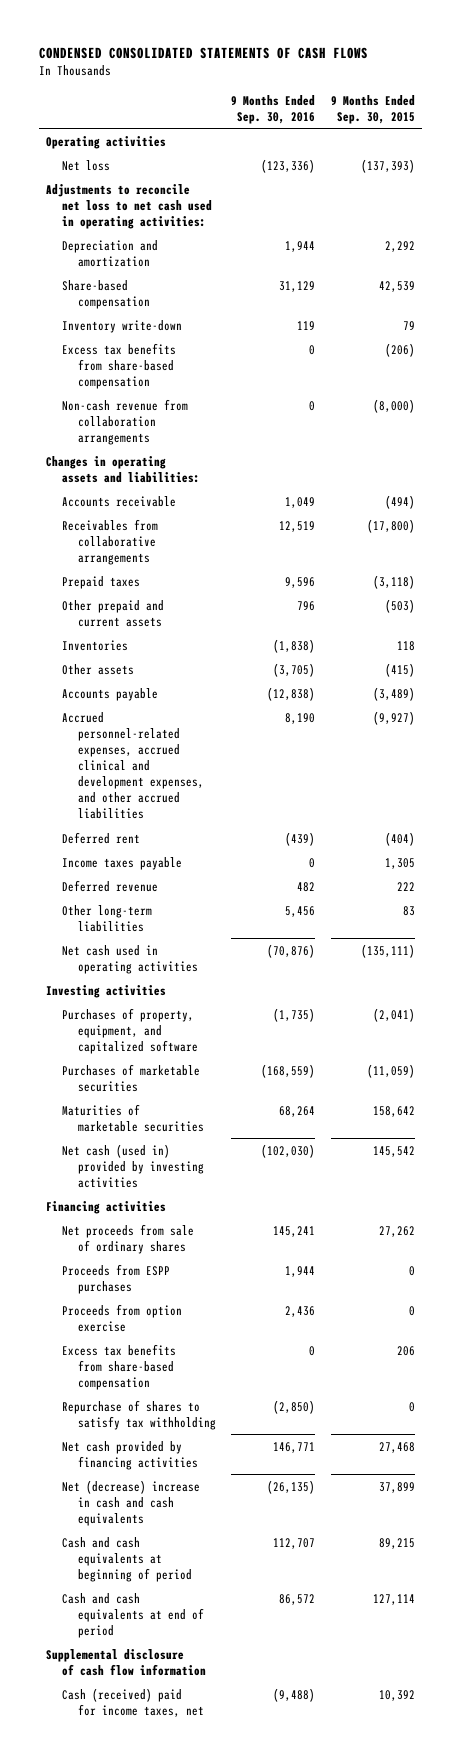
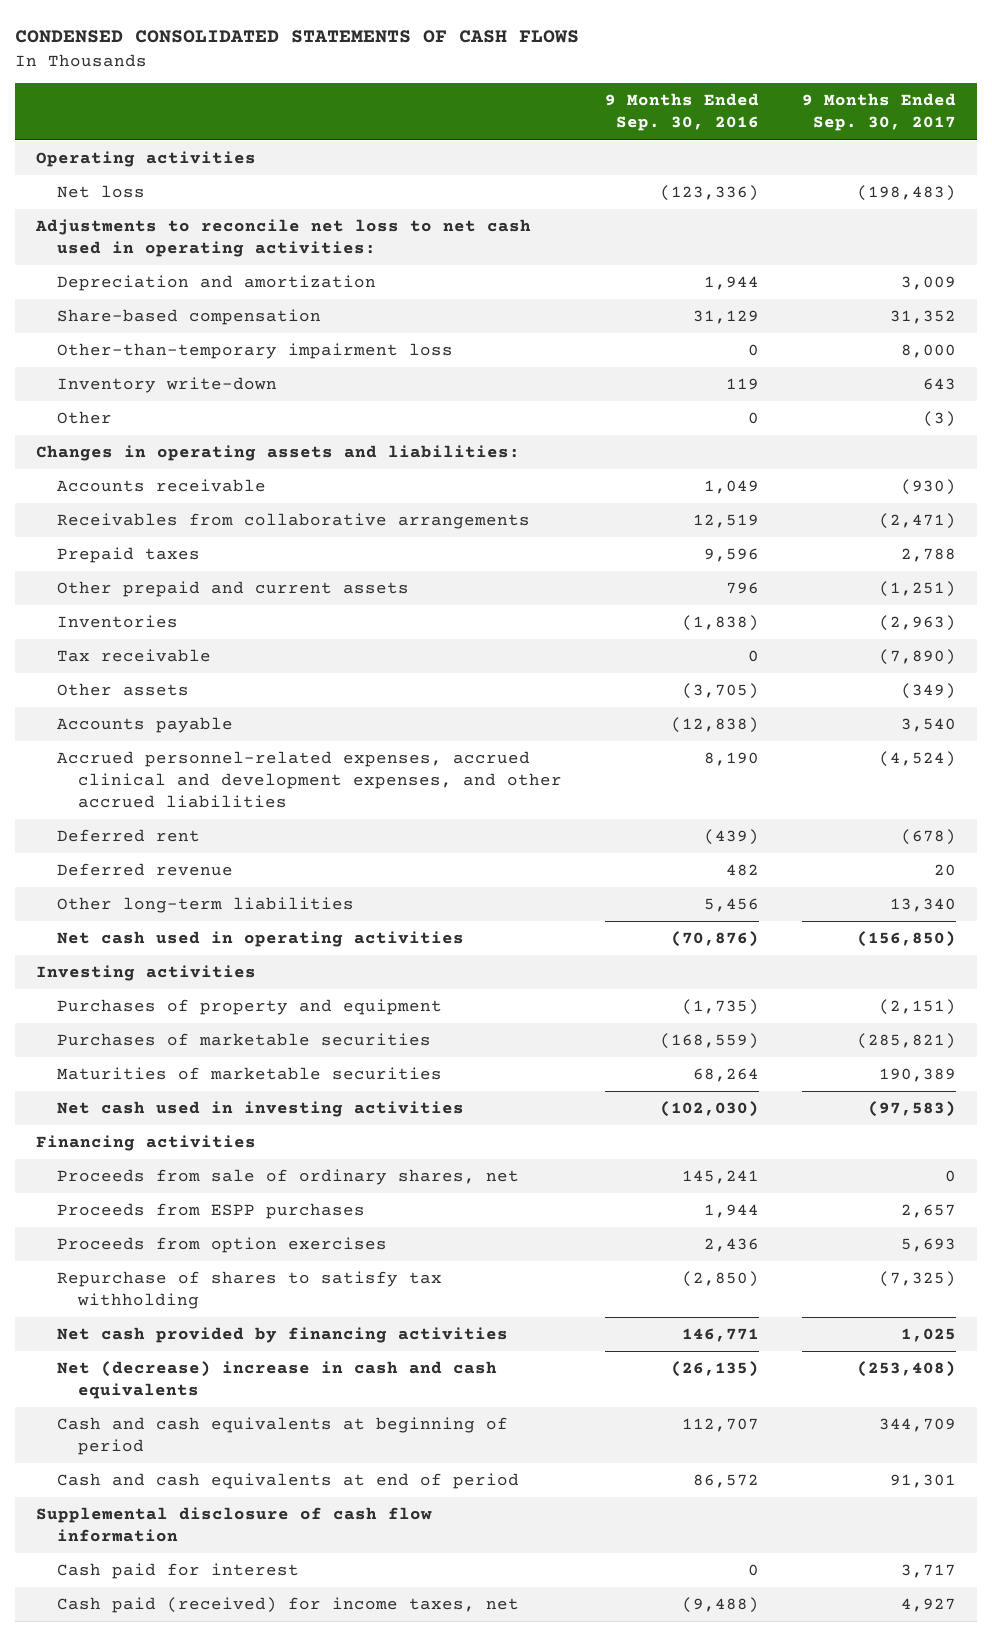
[330,94,415,124] 9 Months Ended Sep. 30, 2015 -> none
none -> [801,93,956,132] 9 Months Ended Sep. 30, 2017
none -> [57,343,454,360] Other-than-temporary impairment loss
[62,342,177,389] Excess tax benefits from share-based compensation -> none
[62,398,189,445] Non-cash revenue from collaboration arrangements -> none
none -> [57,411,113,425] Other
none -> [57,649,212,663] Tax receivable
[62,856,183,870] Income taxes payable -> none
[62,1007,198,1054] Purchases of property, equipment, and capitalized software -> [57,999,443,1016] Purchases of property and equipment
[62,1143,204,1188] Net cash (used in) provided by investing activities -> [57,1101,465,1118] Net cash used in investing activities
[62,1223,195,1254] Net proceeds from sale of ordinary shares -> [57,1169,520,1186] Proceeds from sale of ordinary shares, net
[62,1343,177,1390] Excess tax benefits from share-based compensation -> none
[62,1303,183,1332] Proceeds from option exercise -> [57,1237,388,1254] Proceeds from option exercises
none -> [57,1563,300,1580] Cash paid for interest
[62,1687,204,1717] Cash (received) paid for income taxes, net -> [57,1597,520,1614] Cash paid (received) for income taxes, net

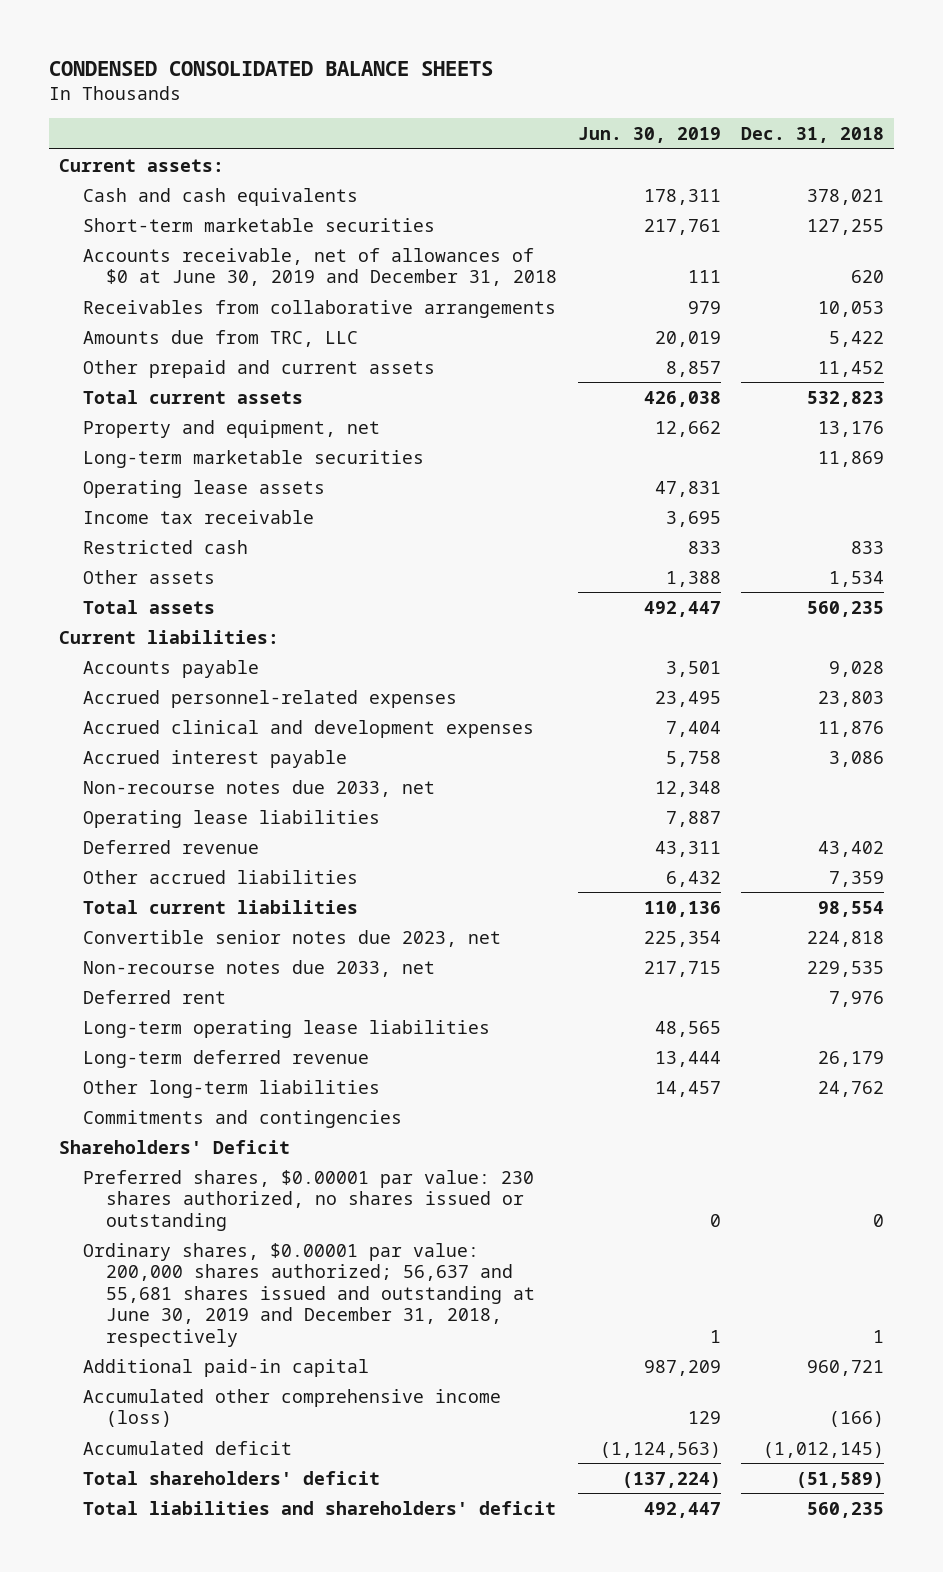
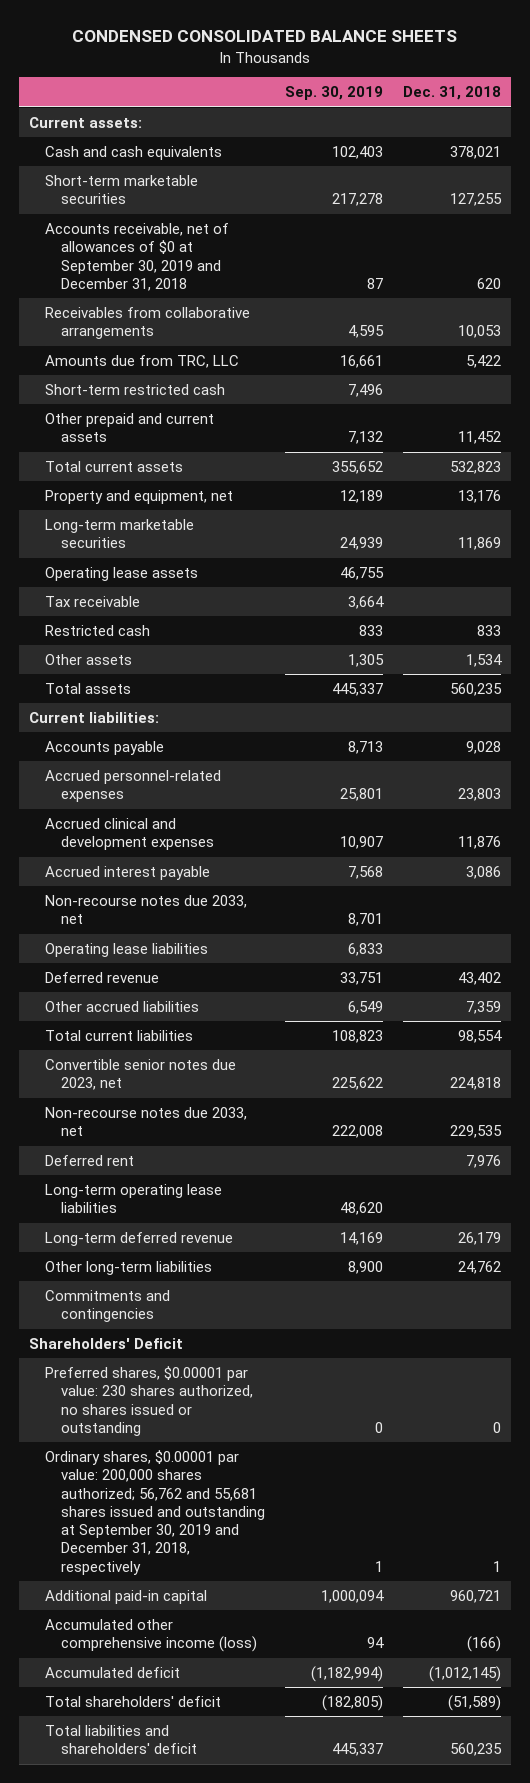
[577,126,721,143] Jun. 30, 2019 -> none
none -> [285,86,384,101] Sep. 30, 2019
[82,247,558,287] Accounts receivable, net of allowances of $0 at June 30, 2019 and December 31, 2018 -> [45,222,230,291] Accounts receivable, net of allowances of $0 at September 30, 2019 and December 31, 2018
none -> [45,383,226,395] Short-term restricted cash
[82,509,314,524] Income tax receivable -> [45,595,141,607] Tax receivable
[82,1242,536,1347] Ordinary shares, $0.00001 par value: 200,000 shares authorized; 56,637 and 55,681 shares issued and outstanding at June 30, 2019 and December 31, 2018, respectively -> [45,1449,266,1575] Ordinary shares, $0.00001 par value: 200,000 shares authorized; 56,762 and 55,681 shares issued and outstanding at September 30, 2019 and December 31, 2018, respectively

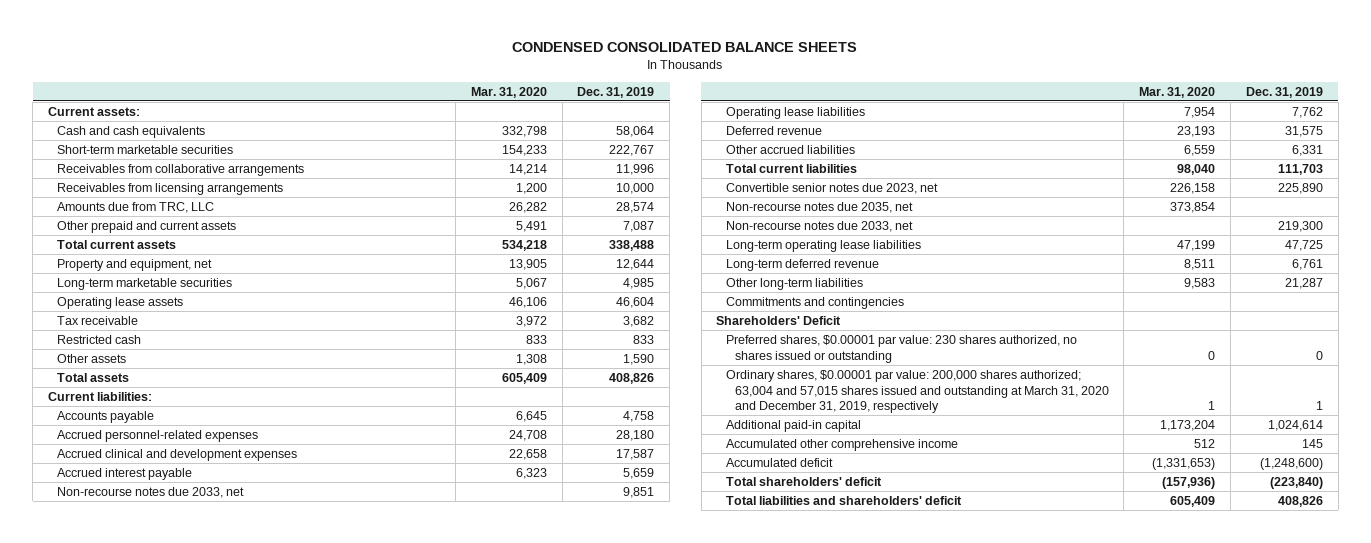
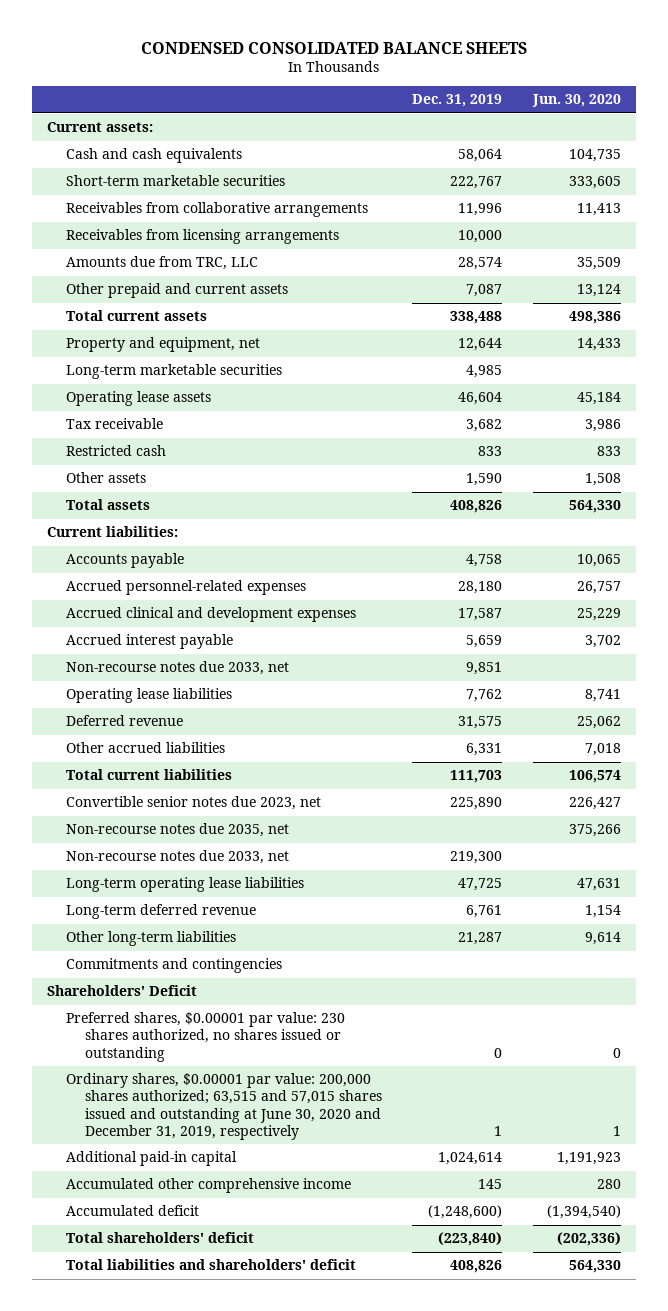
[470,86,547,98] Mar. 31, 2020 -> none
none -> [531,94,621,108] Jun. 30, 2020
[725,369,1109,414] Ordinary shares, $0.00001 par value: 200,000 shares authorized; 63,004 and 57,015 shares issued and outstanding at March 31, 2020 and December 31, 2019, respectively -> [66,1073,382,1140] Ordinary shares, $0.00001 par value: 200,000 shares authorized; 63,515 and 57,015 shares issued and outstanding at June 30, 2020 and December 31, 2019, respectively

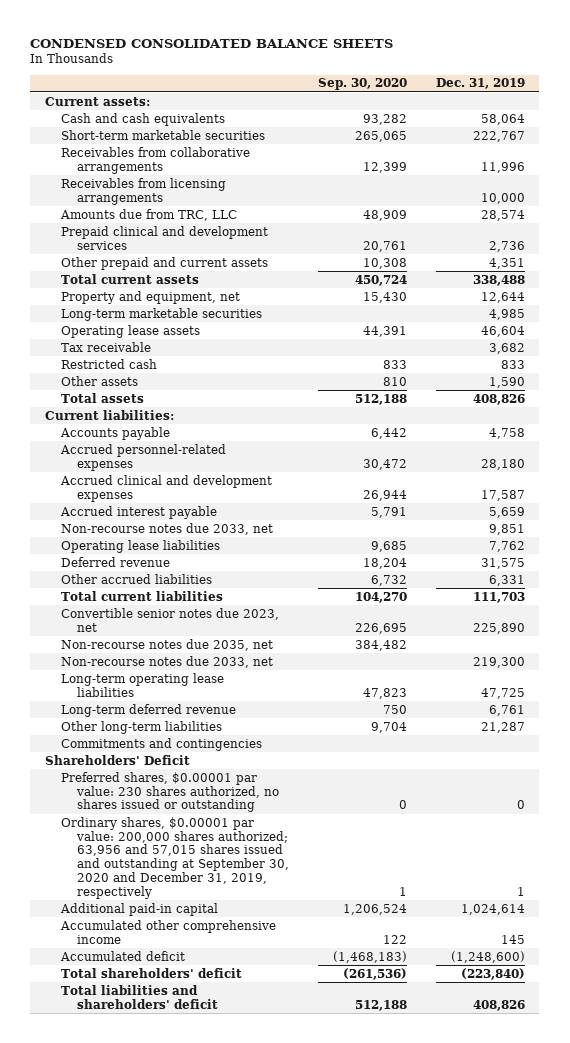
[531,94,621,108] Jun. 30, 2020 -> none
none -> [318,78,408,91] Sep. 30, 2020
none -> [61,225,269,250] Prepaid clinical and development services
[466,284,503,298] 7,087 -> [489,257,526,269] 4,351
[66,1073,382,1140] Ordinary shares, $0.00001 par value: 200,000 shares authorized; 63,515 and 57,015 shares issued and outstanding at June 30, 2020 and December 31, 2019, respectively -> [61,816,290,899] Ordinary shares, $0.00001 par value: 200,000 shares authorized; 63,956 and 57,015 shares issued and outstanding at September 30, 2020 and December 31, 2019, respectively

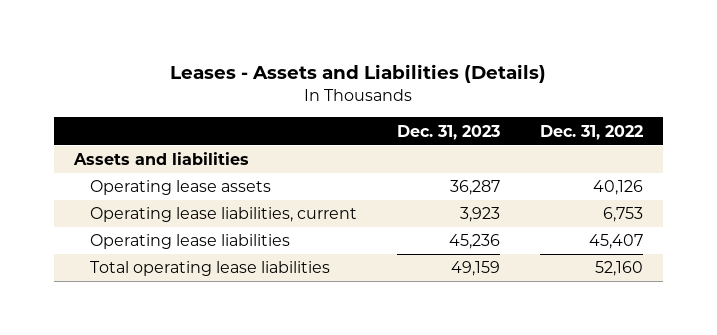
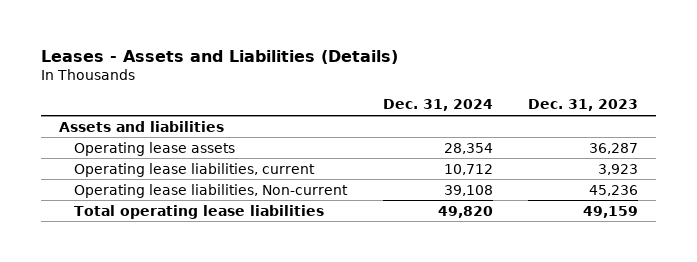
[539,124,643,140] Dec. 31, 2022 -> none
none -> [382,99,493,112] Dec. 31, 2024
[89,234,290,250] Operating lease liabilities -> [74,183,349,198] Operating lease liabilities, Non-current

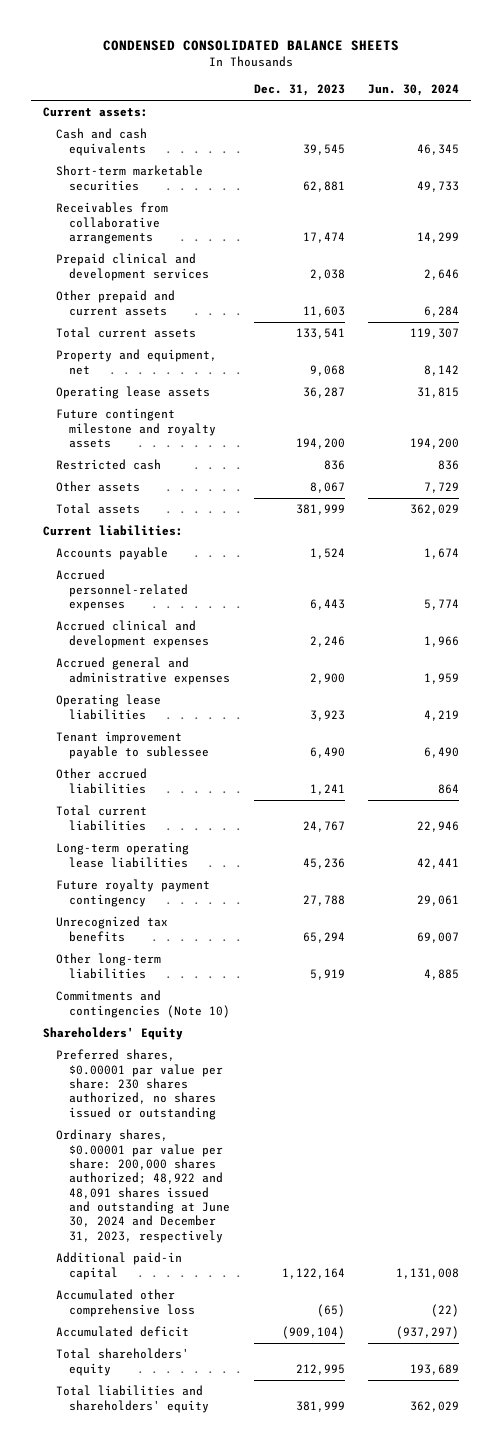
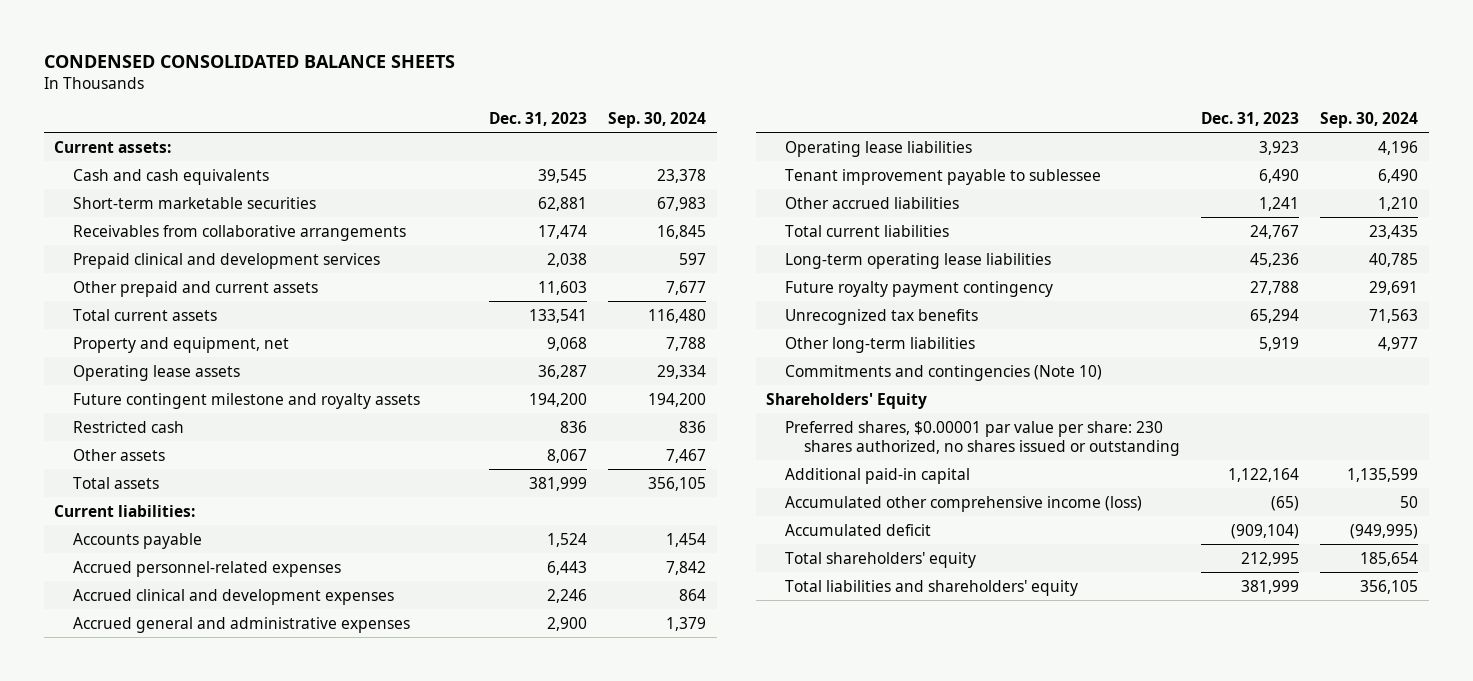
[368,84,460,97] Jun. 30, 2024 -> none
none -> [608,111,707,128] Sep. 30, 2024
[55,1129,230,1243] Ordinary shares, $0.00001 par value per share: 200,000 shares authorized; 48,922 and 48,091 shares issued and outstanding at June 30, 2024 and December 31, 2023, respectively -> none
[55,1289,195,1317] Accumulated other comprehensive loss -> [785,495,1143,512] Accumulated other comprehensive income (loss)

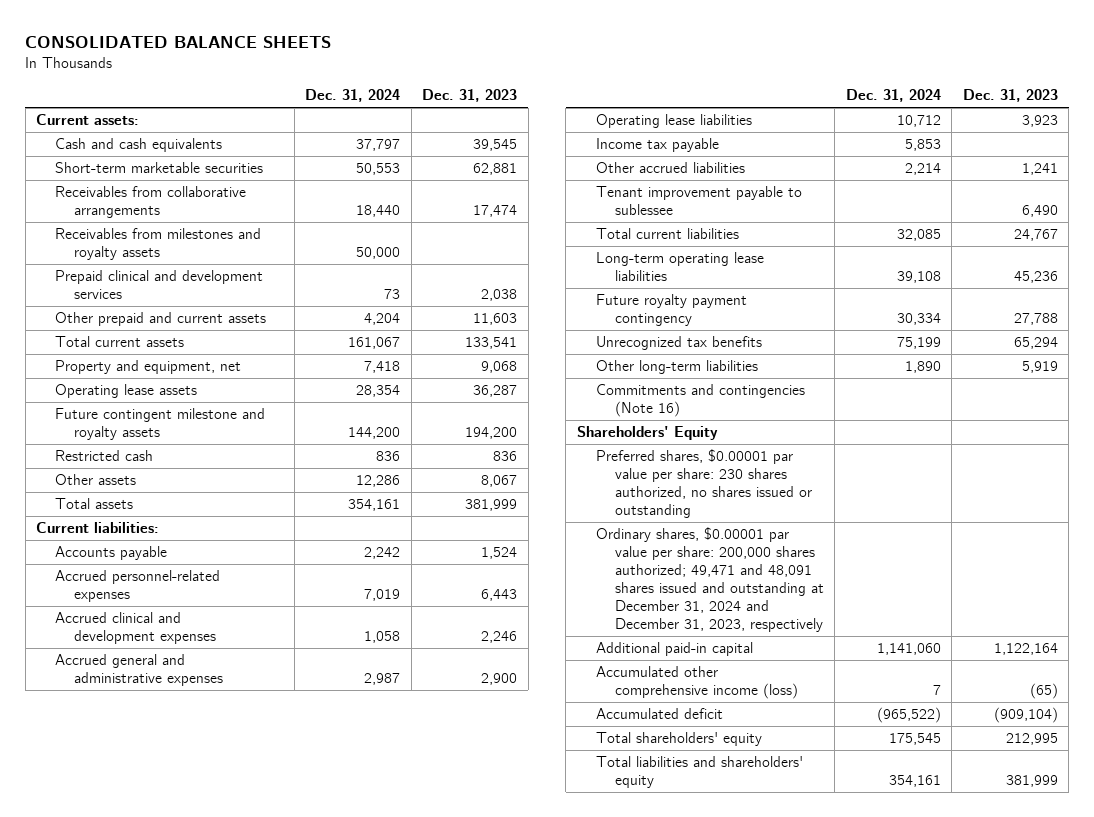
[43,54,455,68] CONDENSED CONSOLIDATED BALANCE SHEETS -> [25,36,332,49] CONSOLIDATED BALANCE SHEETS
[608,111,707,128] Sep. 30, 2024 -> none
none -> [305,89,401,103] Dec. 31, 2024
none -> [55,228,262,261] Receivables from milestones and royalty assets
none -> [595,138,719,153] Income tax payable
[785,168,1102,185] Tenant improvement payable to sublessee -> [595,186,802,216] Tenant improvement payable to sublessee
[785,364,1103,381] Commitments and contingencies (Note 10) -> [595,384,805,418] Commitments and contingencies (Note 16)
none -> [595,527,824,632] Ordinary shares, $0.00001 par value per share: 200,000 shares authorized; 49,471 and 48,091 shares issued and outstanding at December 31, 2024 and December 31, 2023, respectively

